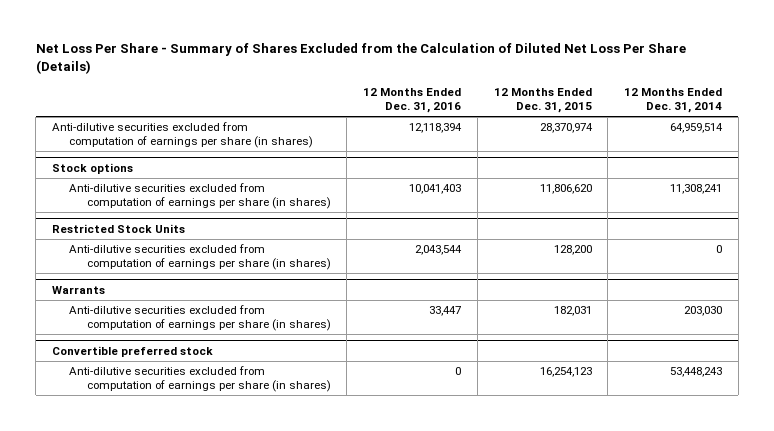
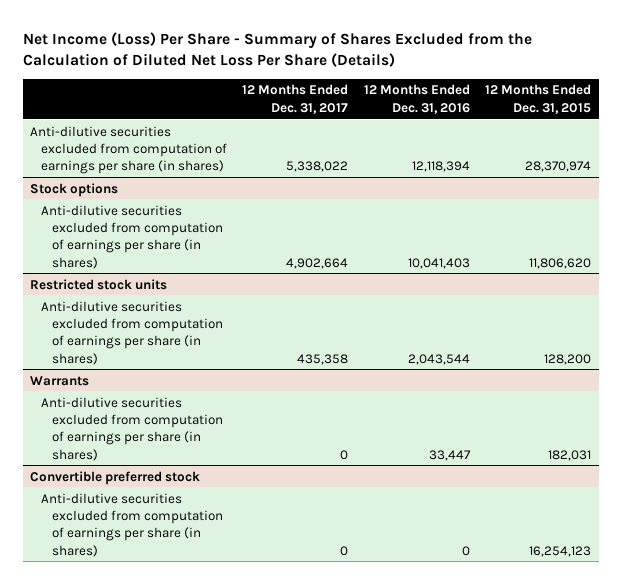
[35,43,686,74] Net Loss Per Share - Summary of Shares Excluded from the Calculation of Diluted Net Loss Per Share (Details) -> [22,31,532,68] Net Income (Loss) Per Share - Summary of Shares Excluded from the Calculation of Diluted Net Loss Per Share (Details)
[624,88,723,114] 12 Months Ended Dec. 31, 2014 -> none
none -> [242,84,349,114] 12 Months Ended Dec. 31, 2017
[51,224,185,234] Restricted Stock Units -> [30,278,168,290] Restricted stock units

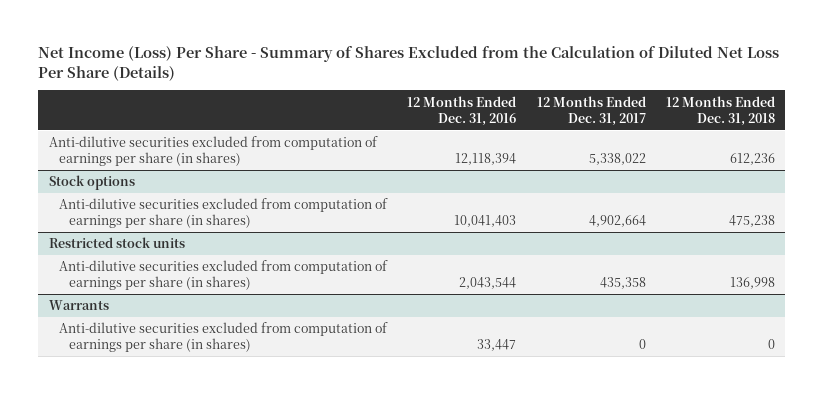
[485,84,592,114] 12 Months Ended Dec. 31, 2015 -> none
none -> [665,95,775,126] 12 Months Ended Dec. 31, 2018
[30,470,201,485] Convertible preferred stock -> none
[41,492,223,557] Anti-dilutive securities excluded from computation of earnings per share (in shares) -> none

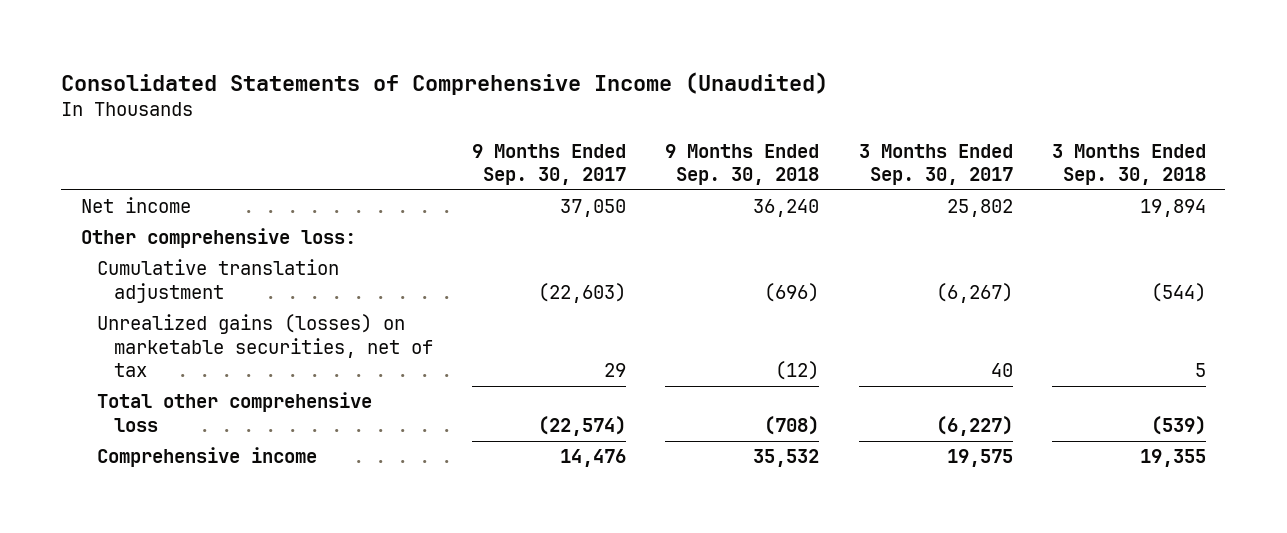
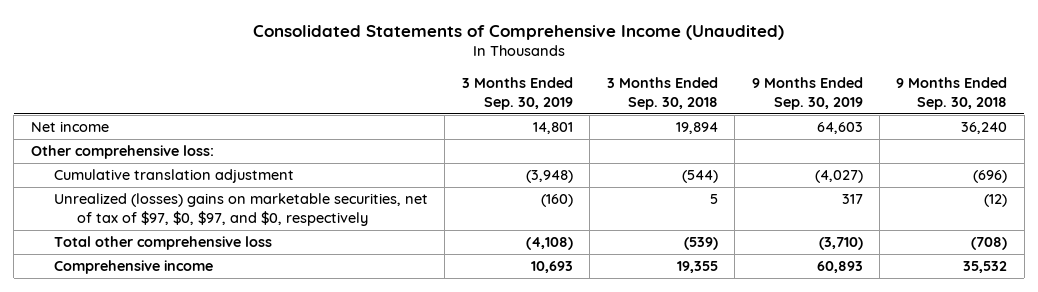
[471,143,626,185] 9 Months Ended Sep. 30, 2017 -> none
[858,143,1013,185] 3 Months Ended Sep. 30, 2017 -> none
none -> [461,77,573,111] 3 Months Ended Sep. 30, 2019
none -> [751,77,863,111] 9 Months Ended Sep. 30, 2019
[97,314,433,378] Unrealized gains (losses) on marketable securities, net of tax -> [53,193,428,227] Unrealized (losses) gains on marketable securities, net of tax of $97, $0, $97, and $0, respectively

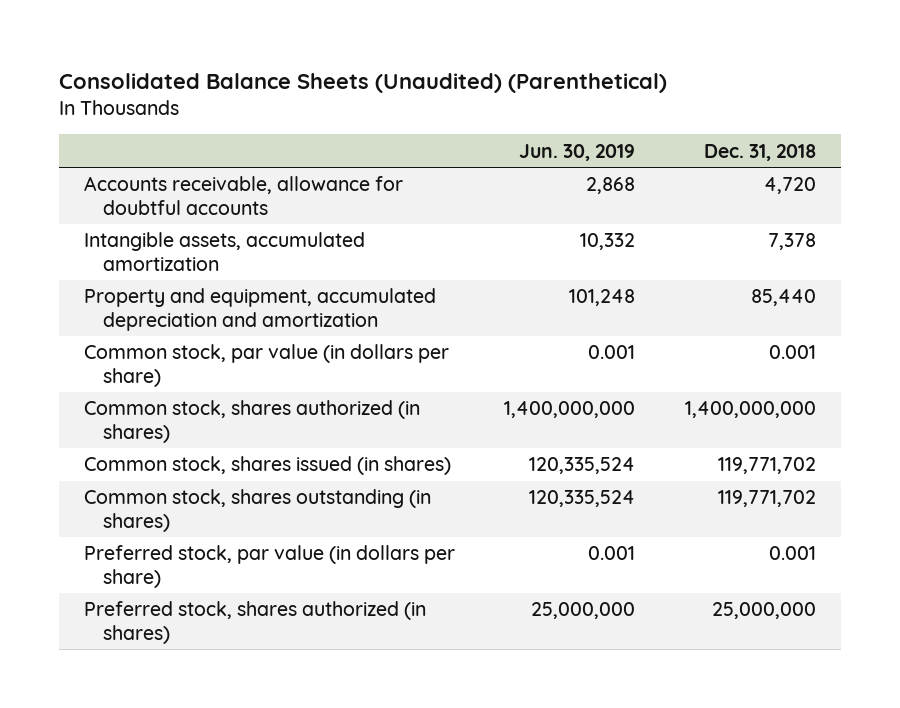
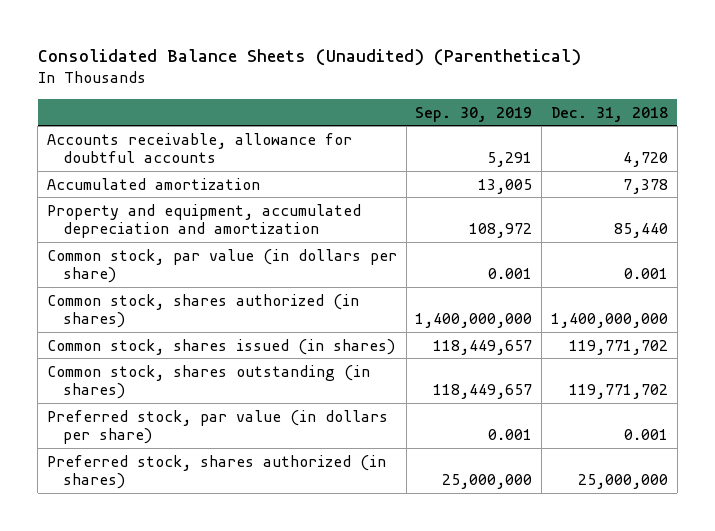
[519,143,636,161] Jun. 30, 2019 -> none
none -> [415,106,533,122] Sep. 30, 2019
[83,232,365,271] Intangible assets, accumulated amortization -> [46,177,260,190] Accumulated amortization

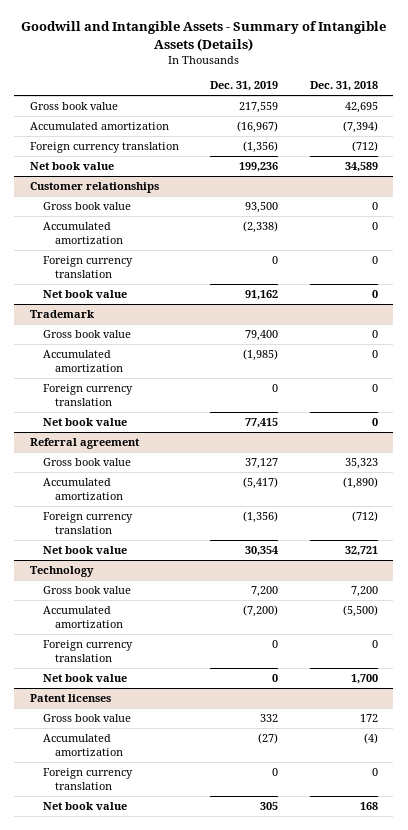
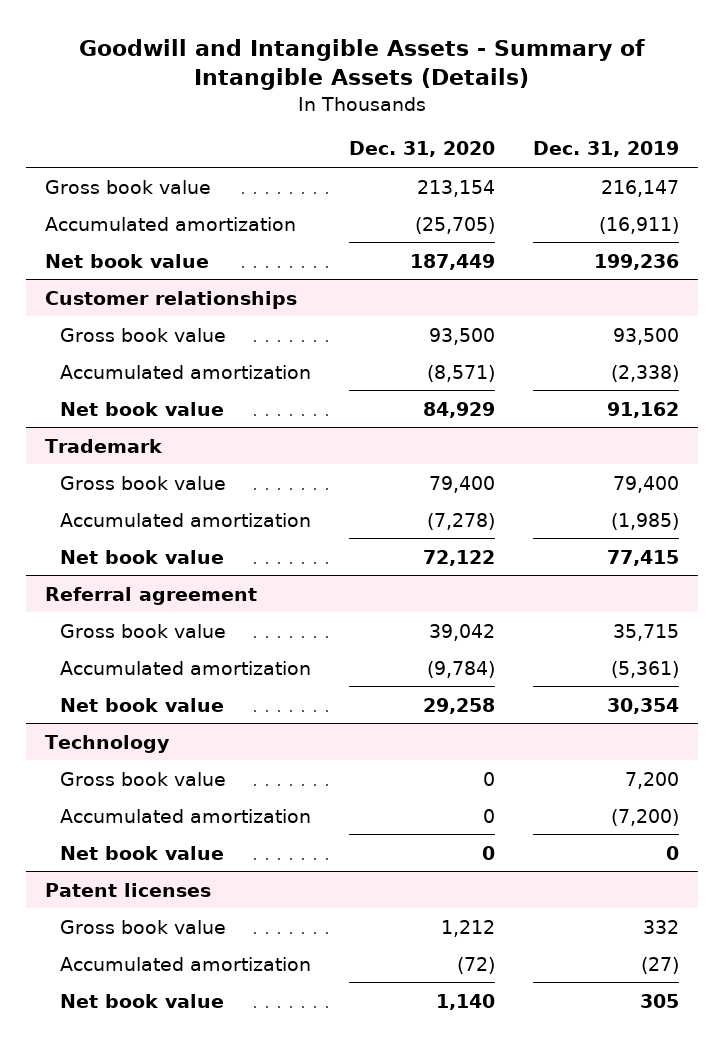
[309,81,378,92] Dec. 31, 2018 -> none
none -> [349,141,496,158] Dec. 31, 2020
[29,142,179,154] Foreign currency translation -> none
[239,102,279,114] 217,559 -> [600,179,679,197] 216,147
[237,121,279,134] (16,967) -> [598,216,679,234] (16,911)
[42,256,133,278] Foreign currency translation -> none
[42,384,133,406] Foreign currency translation -> none
[42,512,133,534] Foreign currency translation -> none
[245,458,279,470] 37,127 -> [612,623,679,641] 35,715
[243,477,279,490] (5,417) -> [610,660,679,678] (5,361)
[42,640,133,662] Foreign currency translation -> none
[42,768,133,790] Foreign currency translation -> none

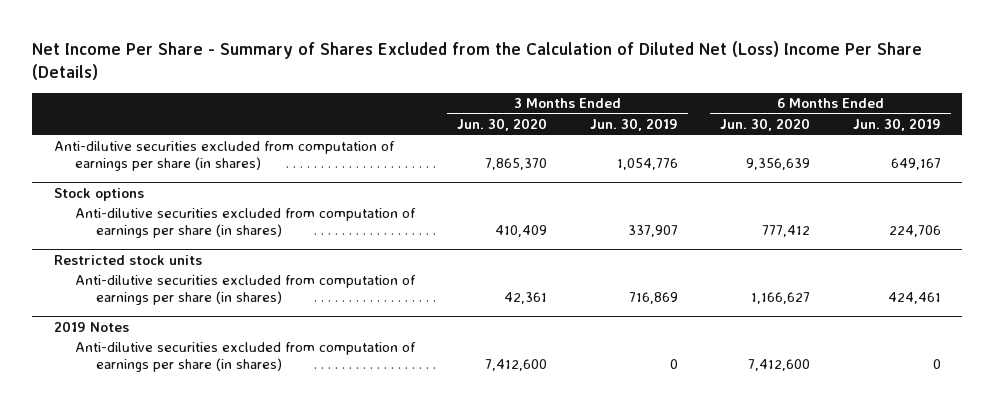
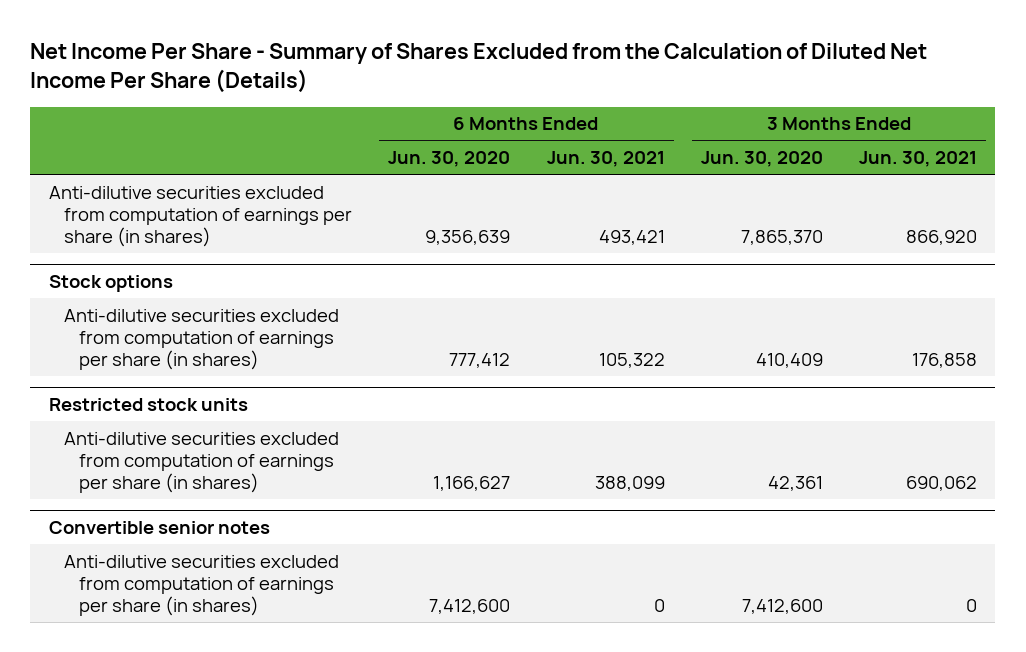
[32,41,923,81] Net Income Per Share - Summary of Shares Excluded from the Calculation of Diluted Net (Loss) Income Per Share (Details) -> [30,43,928,94] Net Income Per Share - Summary of Shares Excluded from the Calculation of Diluted Net Income Per Share (Details)
[589,118,678,132] Jun. 30, 2019 -> none
[852,118,941,132] Jun. 30, 2019 -> none
none -> [546,151,665,168] Jun. 30, 2021
none -> [859,151,978,168] Jun. 30, 2021
[53,320,129,332] 2019 Notes -> [48,520,270,534] Convertible senior notes

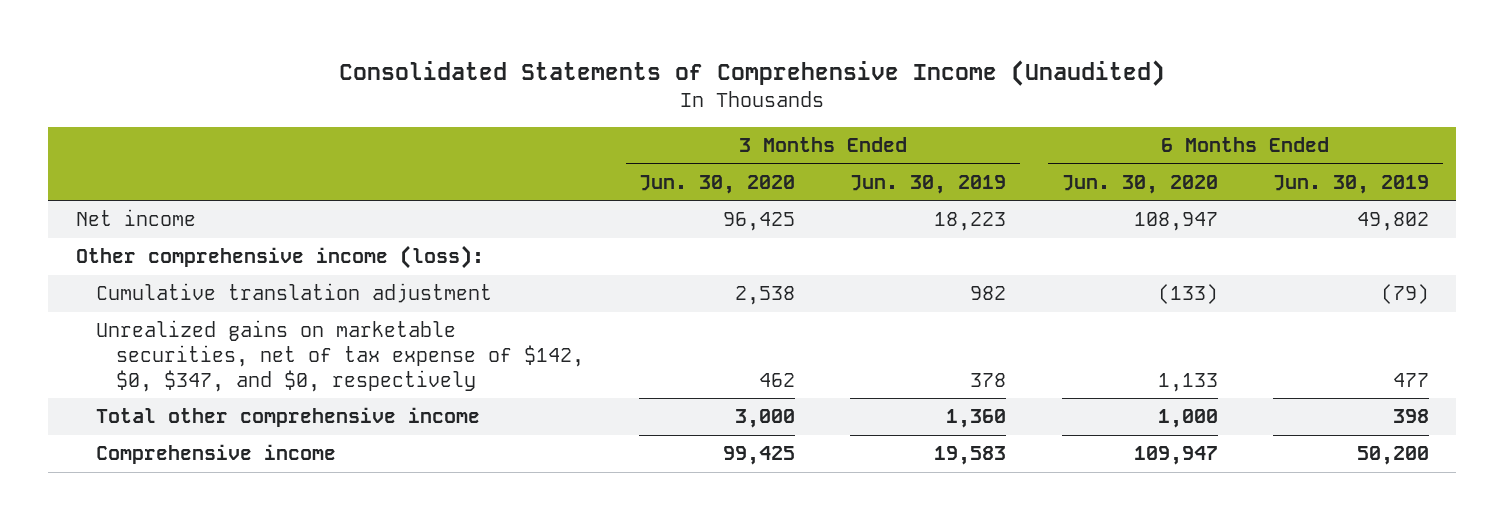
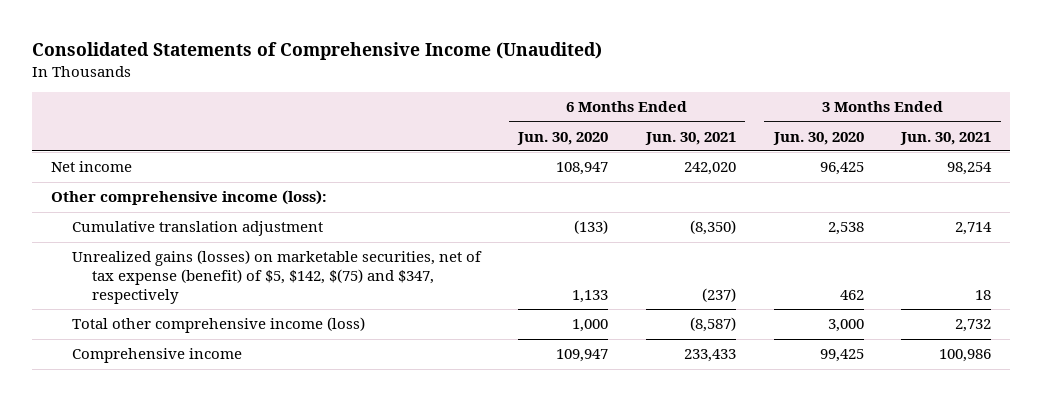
[850,174,1007,194] Jun. 30, 2019 -> none
[1272,174,1429,194] Jun. 30, 2019 -> none
none -> [645,131,737,145] Jun. 30, 2021
none -> [900,131,992,145] Jun. 30, 2021
[95,320,585,393] Unrealized gains on marketable securities, net of tax expense of $142, $0, $347, and $0, respectively -> [71,250,482,305] Unrealized gains (losses) on marketable securities, net of tax expense (benefit) of $5, $142, $(75) and $347, respectively
[95,407,480,428] Total other comprehensive income -> [71,317,365,334] Total other comprehensive income (loss)

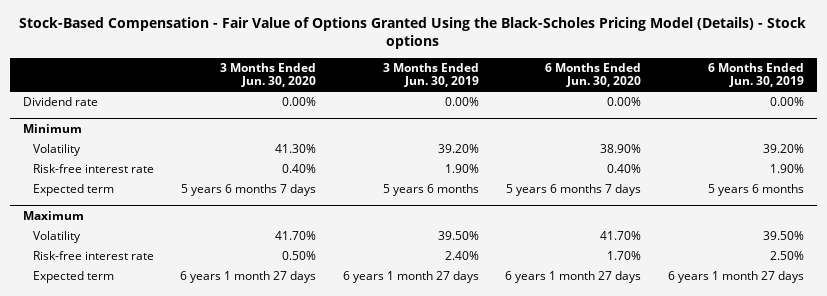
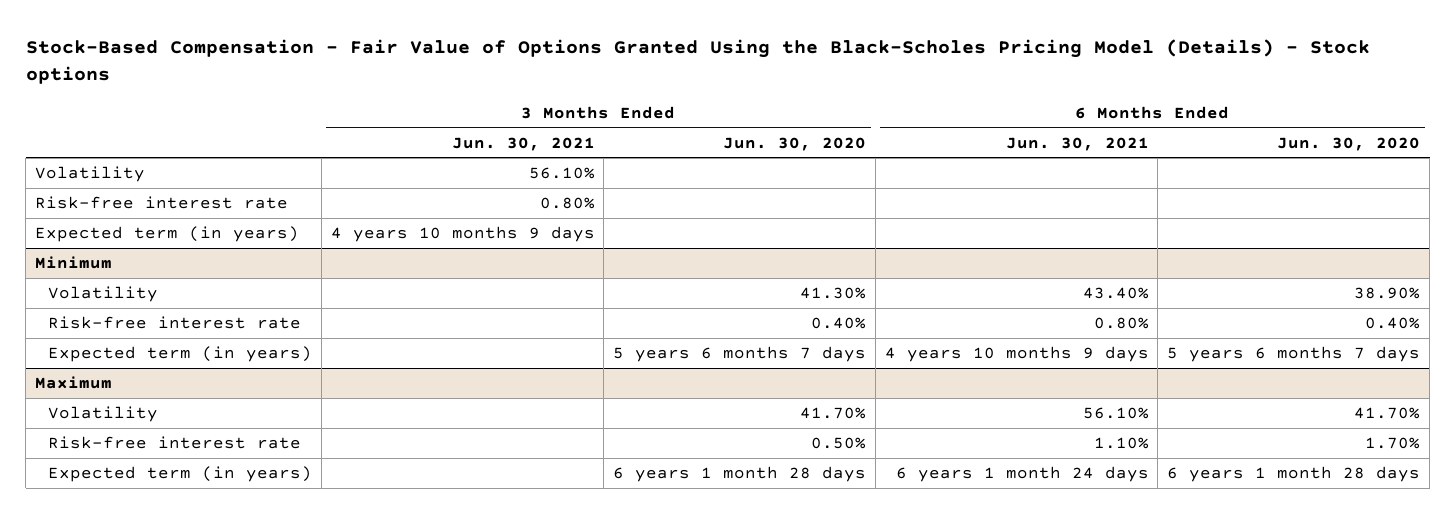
[382,62,479,88] 3 Months Ended Jun. 30, 2019 -> none
[707,62,804,88] 6 Months Ended Jun. 30, 2019 -> none
none -> [451,136,595,151] Jun. 30, 2021
none -> [1005,136,1149,151] Jun. 30, 2021
[22,97,98,107] Dividend rate -> none
none -> [35,166,146,183] Volatility
none -> [35,196,289,210] Risk-free interest rate
none -> [35,226,300,243] Expected term (in years)
[32,184,114,197] Expected term -> [48,346,313,363] Expected term (in years)
[32,271,114,284] Expected term -> [48,466,313,483] Expected term (in years)
[180,271,317,284] 6 years 1 month 27 days -> [613,466,867,483] 6 years 1 month 28 days
[505,271,642,284] 6 years 1 month 27 days -> [1167,466,1421,483] 6 years 1 month 28 days

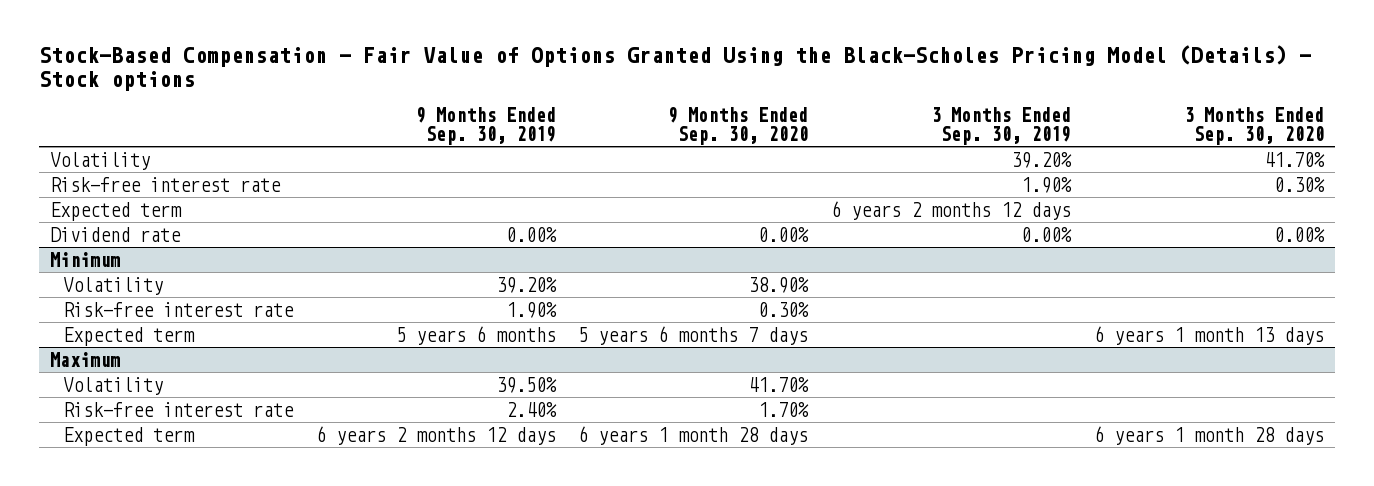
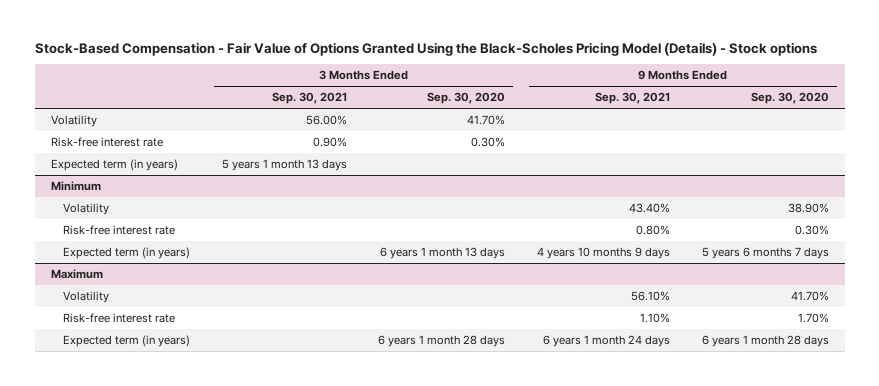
[415,107,556,145] 9 Months Ended Sep. 30, 2019 -> none
[931,107,1072,145] 3 Months Ended Sep. 30, 2019 -> none
none -> [271,92,347,105] Sep. 30, 2021
none -> [595,92,671,105] Sep. 30, 2021
[50,226,182,242] Dividend rate -> none
[50,201,183,221] Expected term -> [50,159,178,172] Expected term (in years)
[63,326,196,346] Expected term -> [63,247,191,260] Expected term (in years)
[63,426,196,446] Expected term -> [63,335,191,348] Expected term (in years)

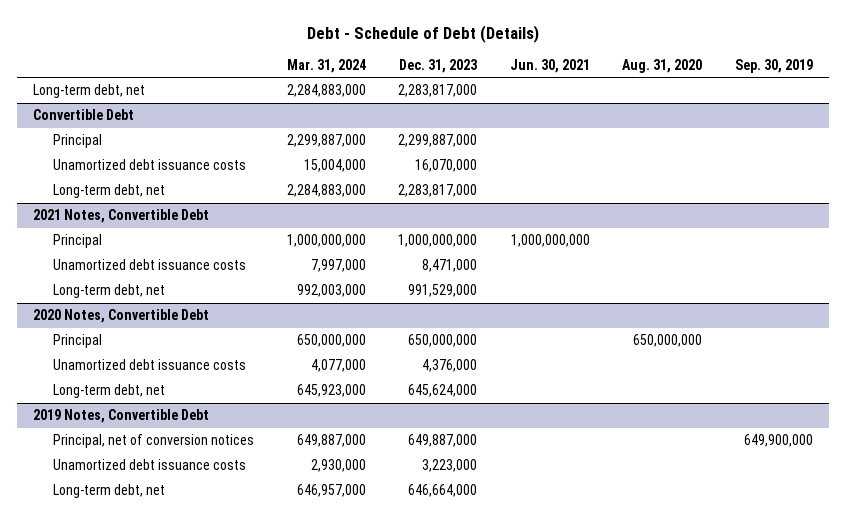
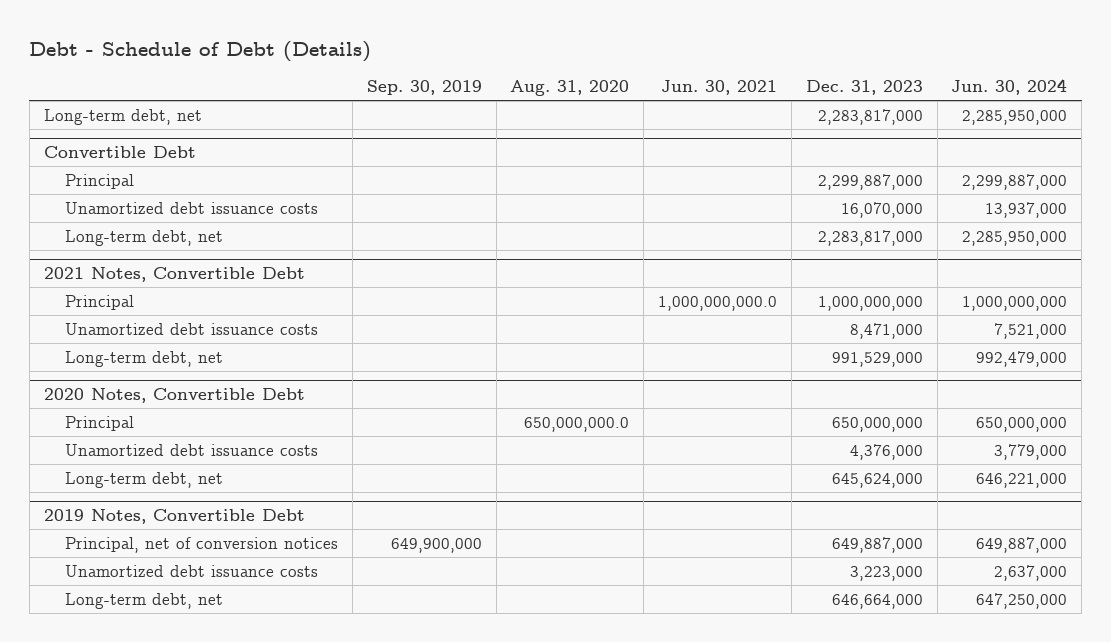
[286,58,366,73] Mar. 31, 2024 -> none
none -> [951,79,1068,96] Jun. 30, 2024
[510,234,590,248] 1,000,000,000 -> [658,295,778,311] 1,000,000,000.0
[633,334,703,348] 650,000,000 -> [524,416,630,432] 650,000,000.0

